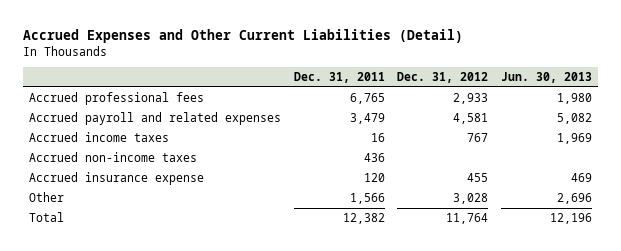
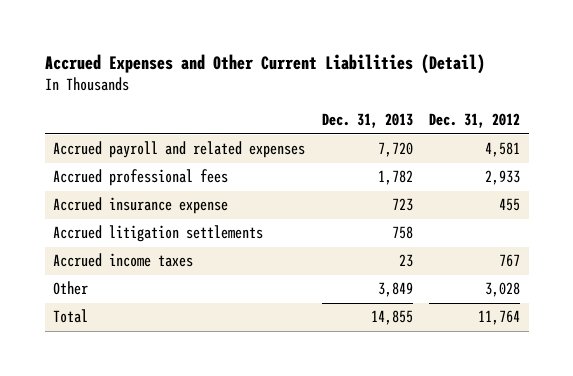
[293,72,385,84] Dec. 31, 2011 -> none
[500,72,592,84] Jun. 30, 2013 -> none
none -> [321,113,413,129] Dec. 31, 2013
[28,151,197,162] Accrued non-income taxes -> none
[28,91,204,105] Accrued professional fees -> [53,169,229,187] Accrued professional fees
none -> [53,225,264,243] Accrued litigation settlements
[28,131,169,142] Accrued income taxes -> [53,253,194,268] Accrued income taxes

